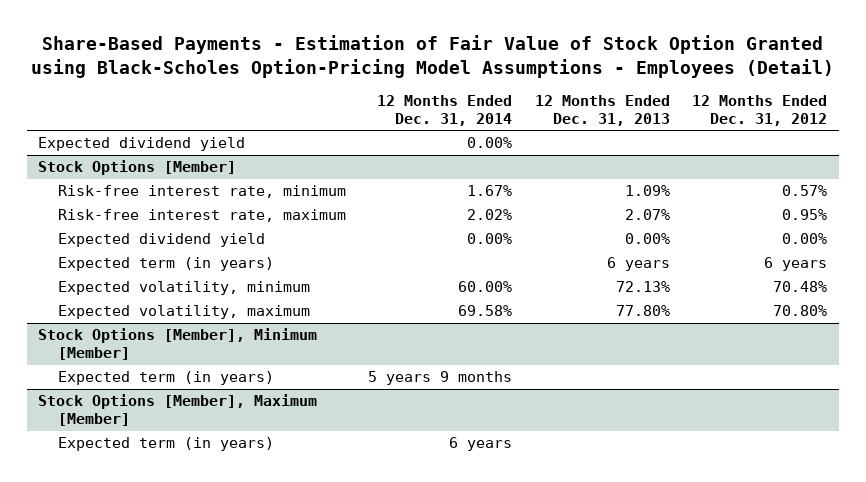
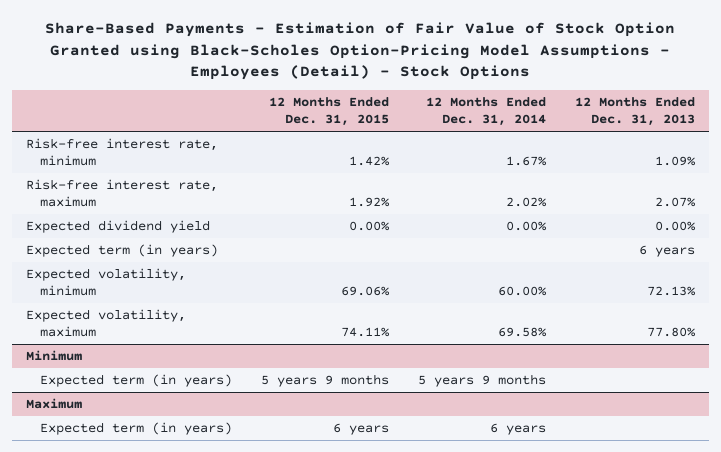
[30,35,834,78] Share-Based Payments - Estimation of Fair Value of Stock Option Granted using Black-Scholes Option-Pricing Model Assumptions - Employees (Detail) -> [45,22,676,81] Share-Based Payments - Estimation of Fair Value of Stock Option Granted using Black-Scholes Option-Pricing Model Assumptions - Employees (Detail) - Stock Options
[692,94,828,126] 12 Months Ended Dec. 31, 2012 -> none
none -> [269,97,390,127] 12 Months Ended Dec. 31, 2015
[38,137,246,152] Expected dividend yield -> none
[38,160,237,176] Stock Options [Member] -> none
[38,328,318,361] Stock Options [Member], Minimum [Member] -> none
none -> [25,350,82,362] Minimum
[38,394,318,427] Stock Options [Member], Maximum [Member] -> none
none -> [25,398,82,410] Maximum

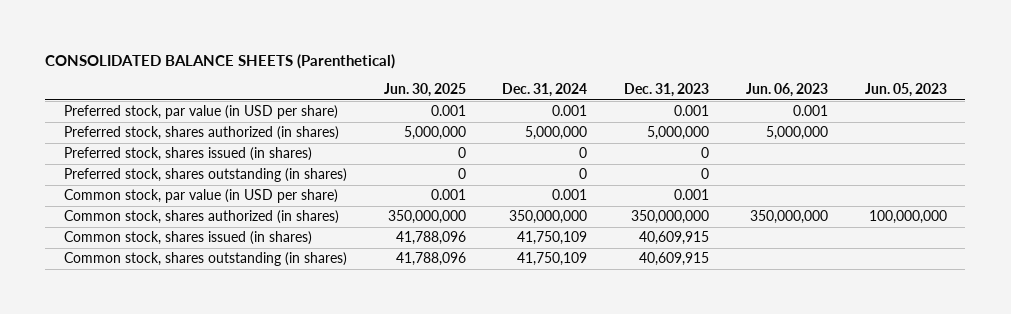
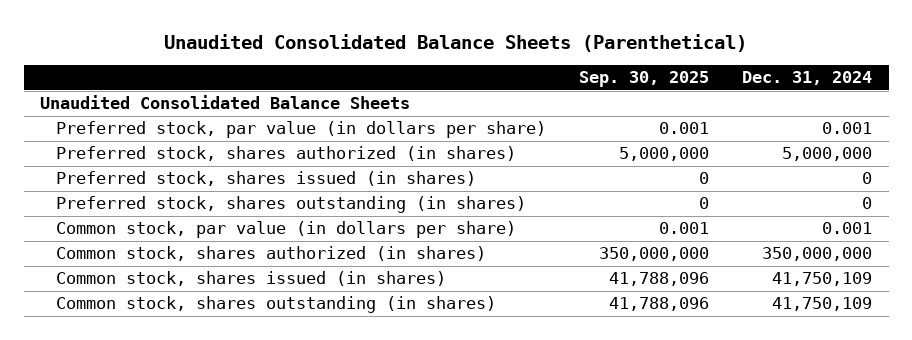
[45,53,396,69] CONSOLIDATED BALANCE SHEETS (Parenthetical) -> [164,33,748,52] Unaudited Consolidated Balance Sheets (Parenthetical)
[383,83,466,98] Jun. 30, 2025 -> none
[624,83,710,98] Dec. 31, 2023 -> none
[746,83,829,98] Jun. 06, 2023 -> none
[864,83,947,98] Jun. 05, 2023 -> none
none -> [579,71,710,88] Sep. 30, 2025
none -> [40,95,411,110] Unaudited Consolidated Balance Sheets
[63,105,338,120] Preferred stock, par value (in USD per share) -> [55,121,546,139] Preferred stock, par value (in dollars per share)
[63,189,338,204] Common stock, par value (in USD per share) -> [55,221,516,239] Common stock, par value (in dollars per share)

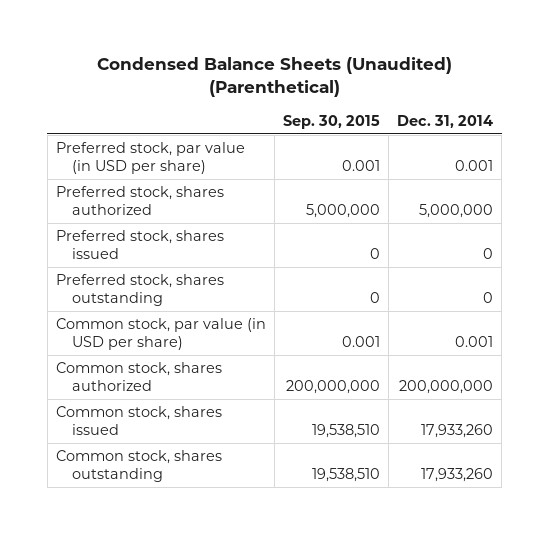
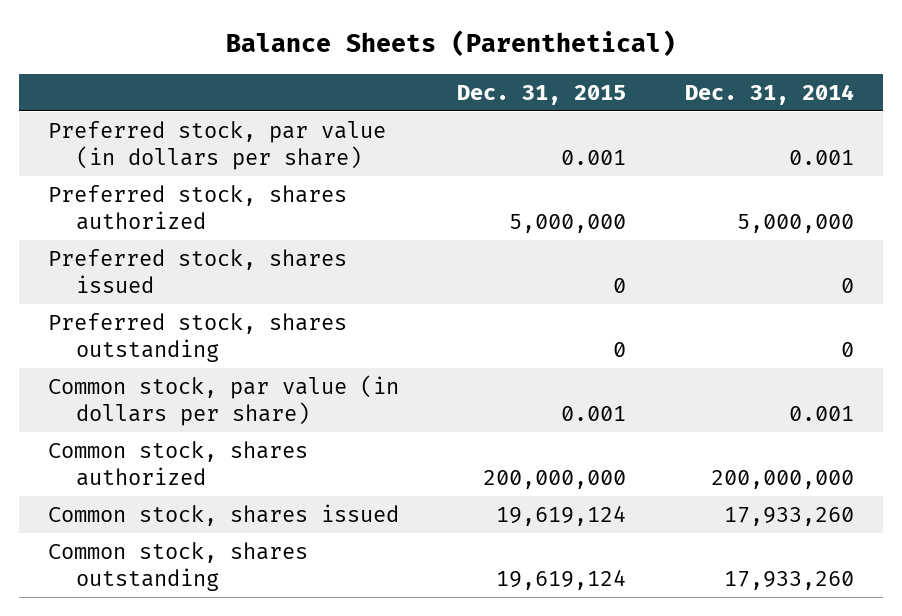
[96,56,452,97] Condensed Balance Sheets (Unaudited) (Parenthetical) -> [225,30,676,57] Balance Sheets (Parenthetical)
[283,114,381,129] Sep. 30, 2015 -> none
none -> [457,84,627,105] Dec. 31, 2015
[55,142,245,174] Preferred stock, par value (in USD per share) -> [48,120,387,171] Preferred stock, par value (in dollars per share)
[55,318,266,350] Common stock, par value (in USD per share) -> [48,374,400,427] Common stock, par value (in dollars per share)

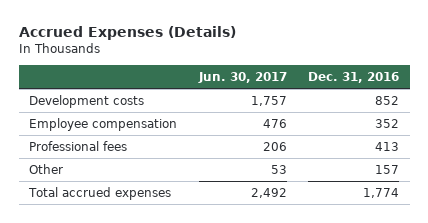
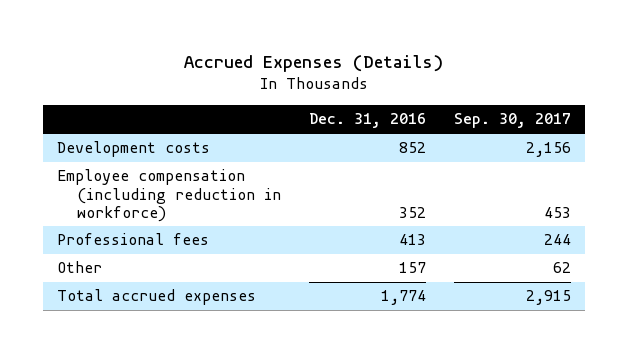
[197,72,287,84] Jun. 30, 2017 -> none
none -> [453,113,571,129] Sep. 30, 2017
[29,117,178,131] Employee compensation -> [57,169,282,222] Employee compensation (including reduction in workforce)

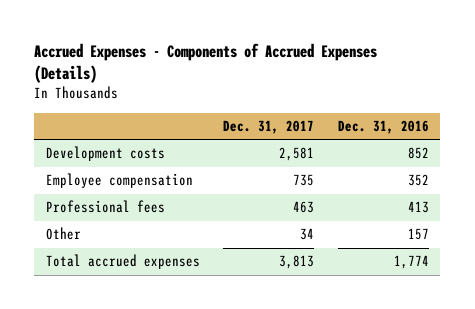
[183,54,443,72] Accrued Expenses (Details) -> [34,42,378,84] Accrued Expenses - Components of Accrued Expenses (Details)
[453,113,571,129] Sep. 30, 2017 -> none
none -> [223,120,315,135] Dec. 31, 2017
[57,169,282,222] Employee compensation (including reduction in workforce) -> [46,173,194,189] Employee compensation

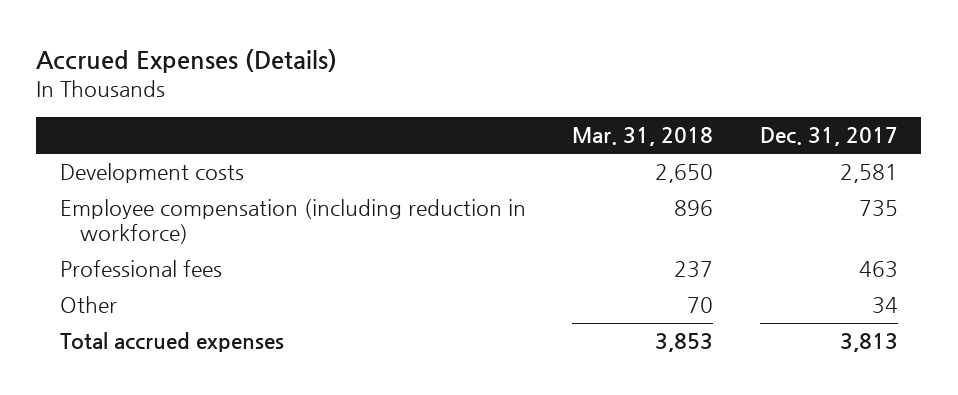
[34,42,378,84] Accrued Expenses - Components of Accrued Expenses (Details) -> [36,49,338,74] Accrued Expenses (Details)
[337,120,429,135] Dec. 31, 2016 -> none
none -> [572,127,714,147] Mar. 31, 2018
[46,173,194,189] Employee compensation -> [59,199,526,244] Employee compensation (including reduction in workforce)

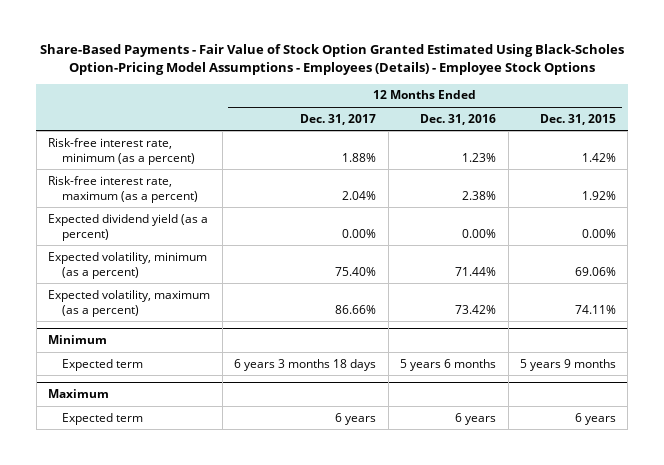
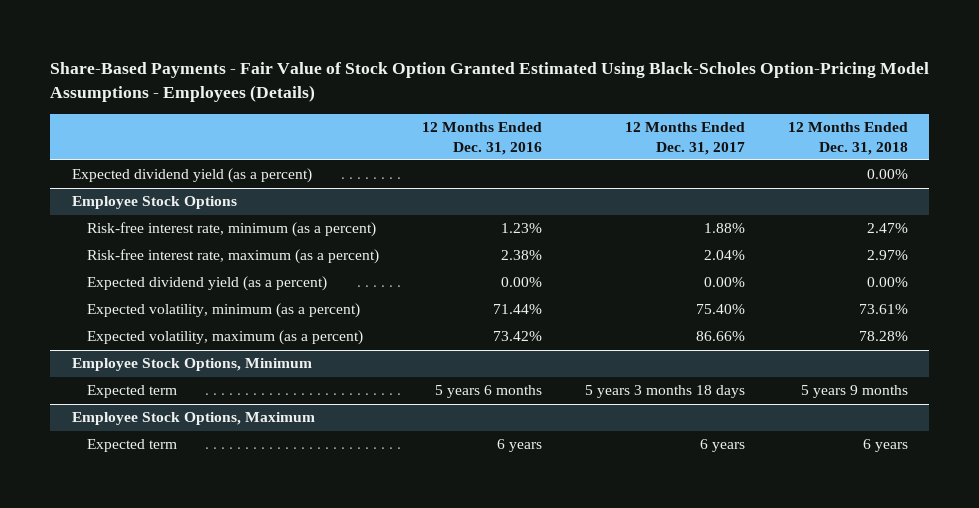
[40,44,625,76] Share-Based Payments - Fair Value of Stock Option Granted Estimated Using Black-Scholes Option-Pricing Model Assumptions - Employees (Details) - Employee Stock Options -> [50,62,930,103] Share-Based Payments - Fair Value of Stock Option Granted Estimated Using Black-Scholes Option-Pricing Model Assumptions - Employees (Details)
[540,113,617,125] Dec. 31, 2015 -> none
none -> [787,121,908,155] 12 Months Ended Dec. 31, 2018
none -> [71,168,312,184] Expected dividend yield (as a percent)
none -> [71,196,237,210] Employee Stock Options
[48,335,108,345] Minimum -> none
[48,389,110,399] Maximum -> none
none -> [71,358,312,372] Employee Stock Options, Minimum
[234,358,377,371] 6 years 3 months 18 days -> [584,385,745,399] 5 years 3 months 18 days
none -> [71,412,315,426] Employee Stock Options, Maximum

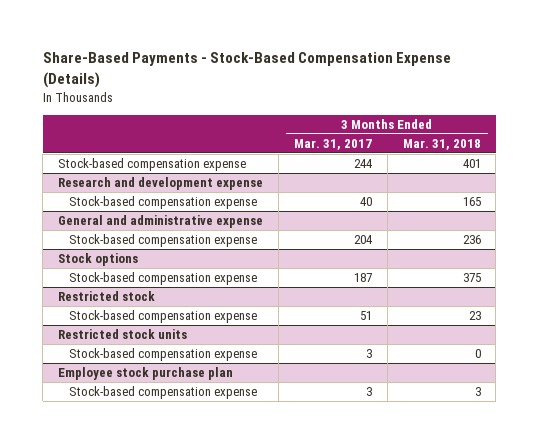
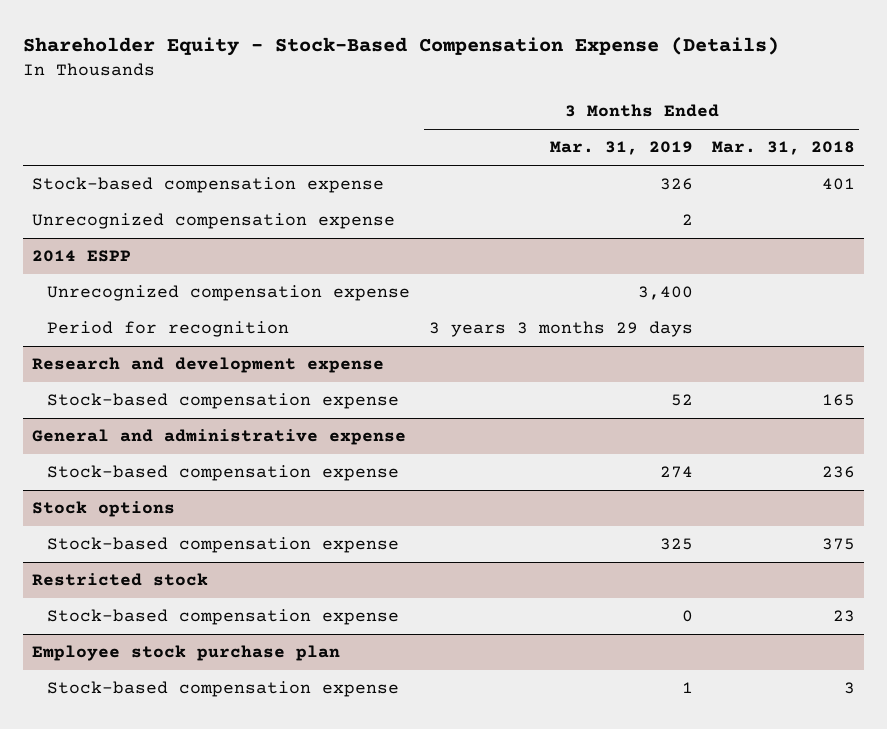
[42,52,451,88] Share-Based Payments - Stock-Based Compensation Expense (Details) -> [22,36,779,56] Shareholder Equity - Stock-Based Compensation Expense (Details)
[293,138,372,150] Mar. 31, 2017 -> none
none -> [550,141,694,156] Mar. 31, 2019
none -> [32,213,396,230] Unrecognized compensation expense
none -> [32,250,132,263] 2014 ESPP
none -> [47,285,411,302] Unrecognized compensation expense
none -> [47,321,290,338] Period for recognition
[58,329,188,340] Restricted stock units -> none
[69,348,258,362] Stock-based compensation expense -> none

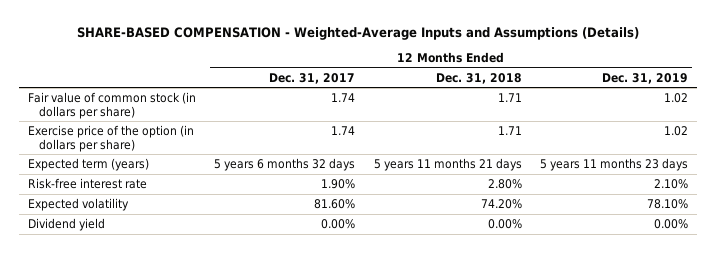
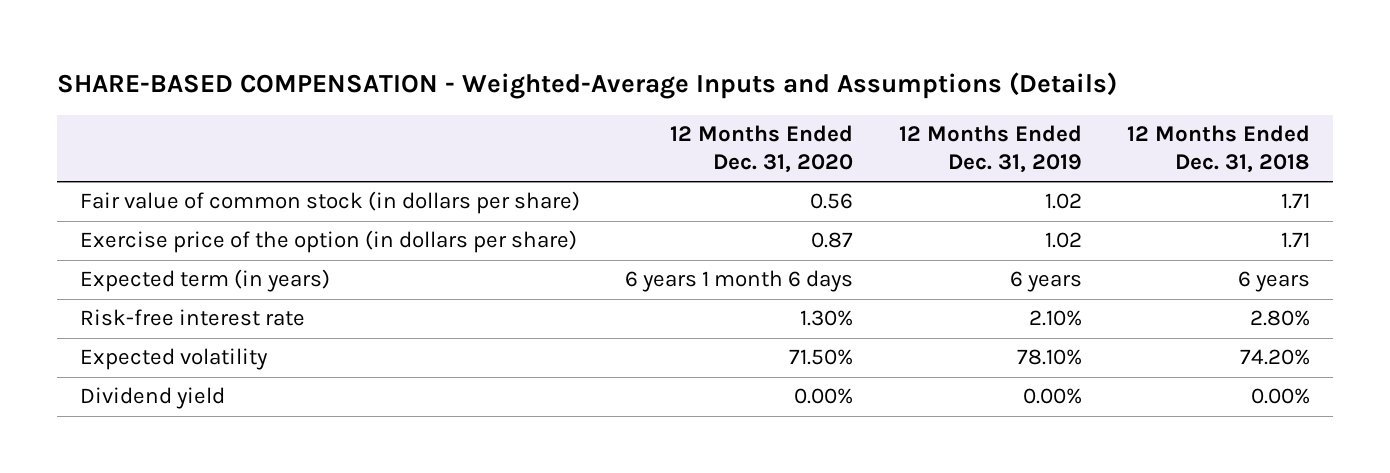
[269,72,356,84] Dec. 31, 2017 -> none
none -> [670,125,854,174] 12 Months Ended Dec. 31, 2020
[27,157,149,171] Expected term (years) -> [79,269,330,293] Expected term (in years)
[373,157,522,171] 5 years 11 months 21 days -> [1238,271,1311,293] 6 years
[539,157,688,171] 5 years 11 months 23 days -> [1009,271,1082,293] 6 years

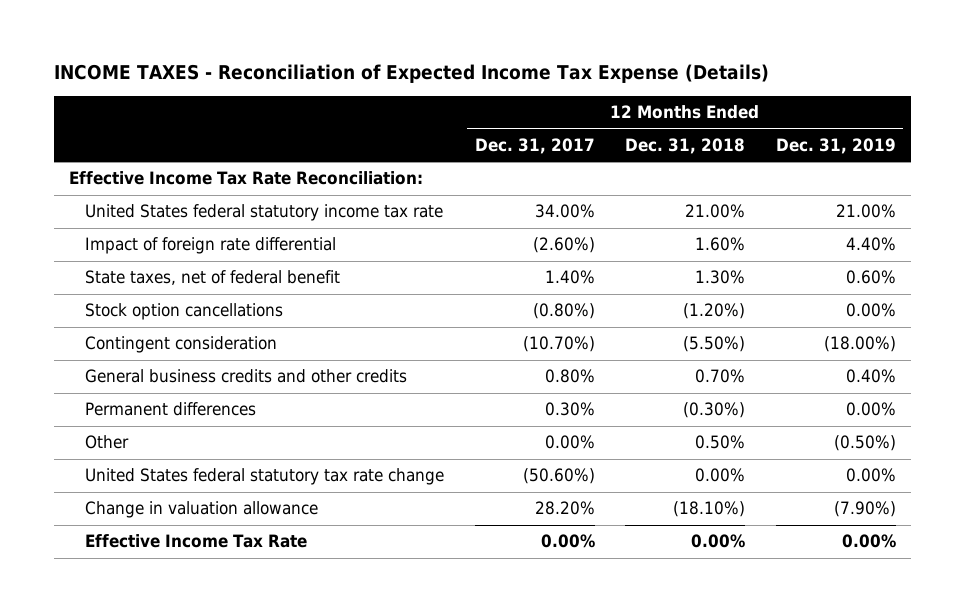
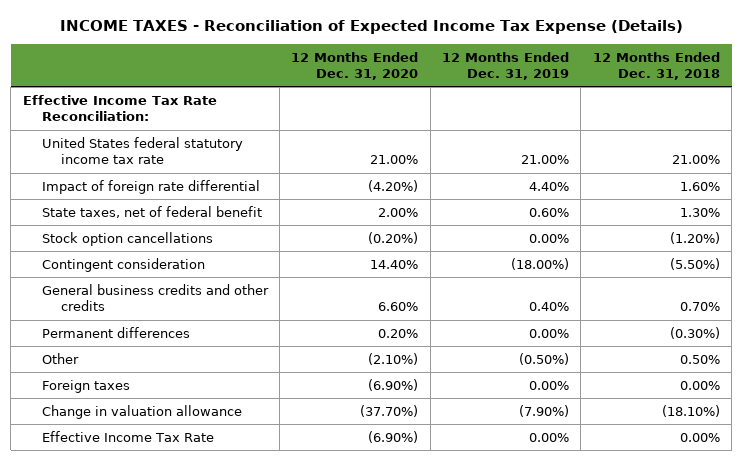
[474,137,595,154] Dec. 31, 2017 -> none
none -> [291,51,419,80] 12 Months Ended Dec. 31, 2020
[84,468,444,486] United States federal statutory tax rate change -> [41,379,130,393] Foreign taxes

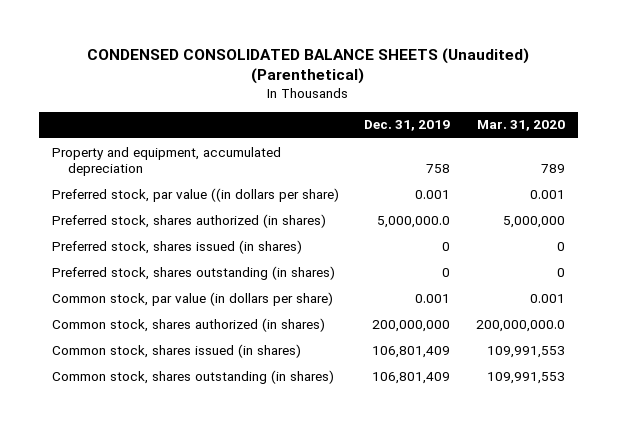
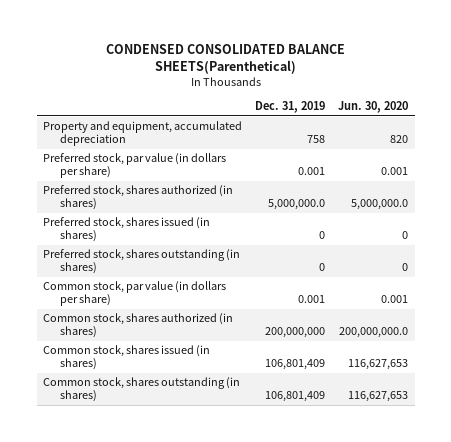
[87,47,530,85] CONDENSED CONSOLIDATED BALANCE SHEETS (Unaudited) (Parenthetical) -> [105,43,345,75] CONDENSED CONSOLIDATED BALANCE SHEETS(Parenthetical)
[477,120,566,132] Mar. 31, 2020 -> none
none -> [338,101,409,114] Jun. 30, 2020
[51,187,339,202] Preferred stock, par value ((in dollars per share) -> [43,153,227,179] Preferred stock, par value (in dollars per share)

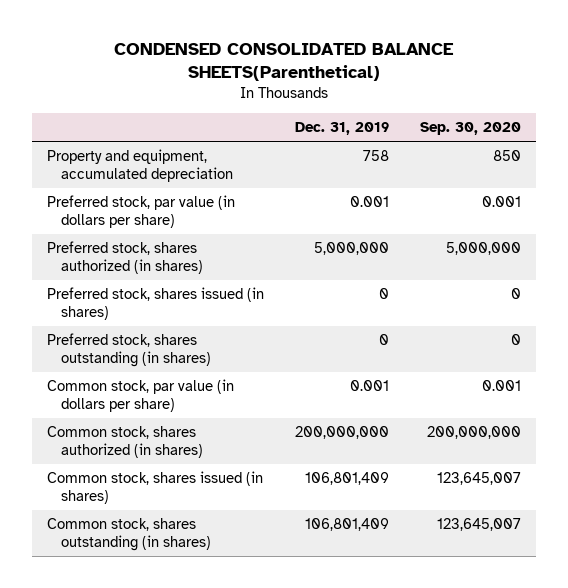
[338,101,409,114] Jun. 30, 2020 -> none
none -> [419,122,521,136] Sep. 30, 2020
[268,199,326,211] 5,000,000.0 -> [313,241,389,255] 5,000,000

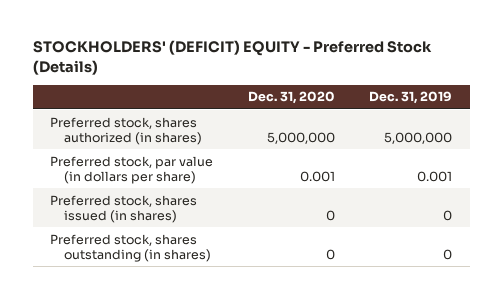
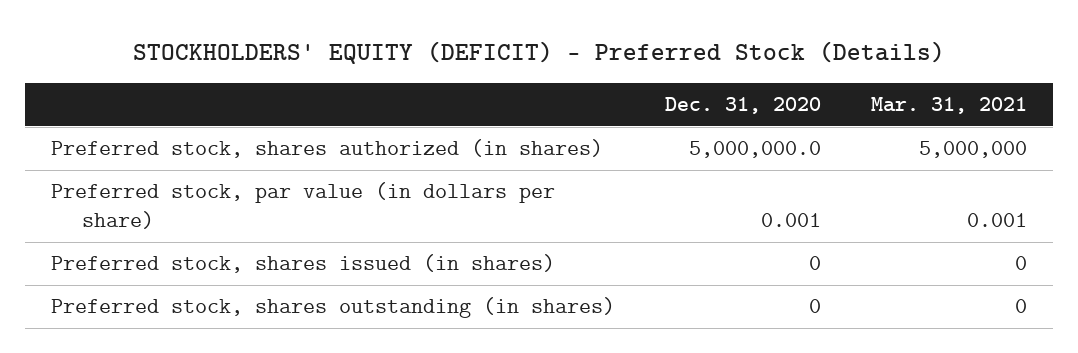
[32,40,432,75] STOCKHOLDERS' (DEFICIT) EQUITY - Preferred Stock (Details) -> [132,41,945,65] STOCKHOLDERS' EQUITY (DEFICIT) - Preferred Stock (Details)
[369,91,453,105] Dec. 31, 2019 -> none
none -> [871,97,1028,115] Mar. 31, 2021
[266,131,335,144] 5,000,000 -> [688,141,821,159] 5,000,000.0

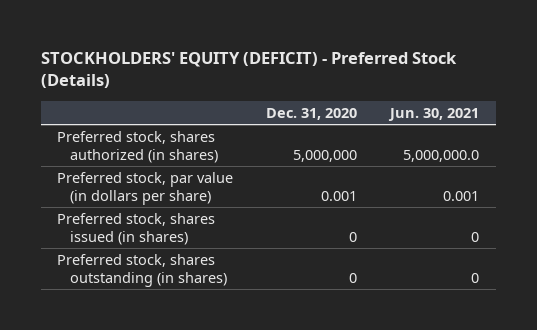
[871,97,1028,115] Mar. 31, 2021 -> none
none -> [388,107,480,121] Jun. 30, 2021
[688,141,821,159] 5,000,000.0 -> [293,149,358,162] 5,000,000

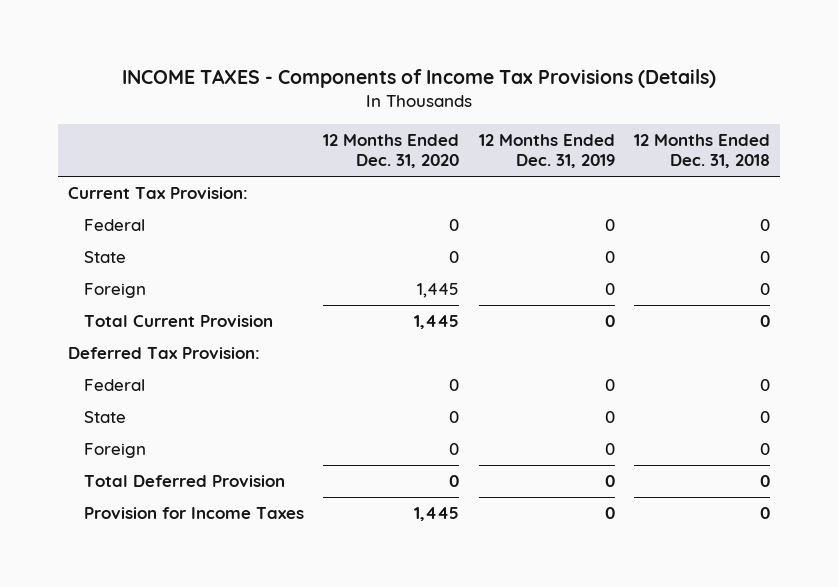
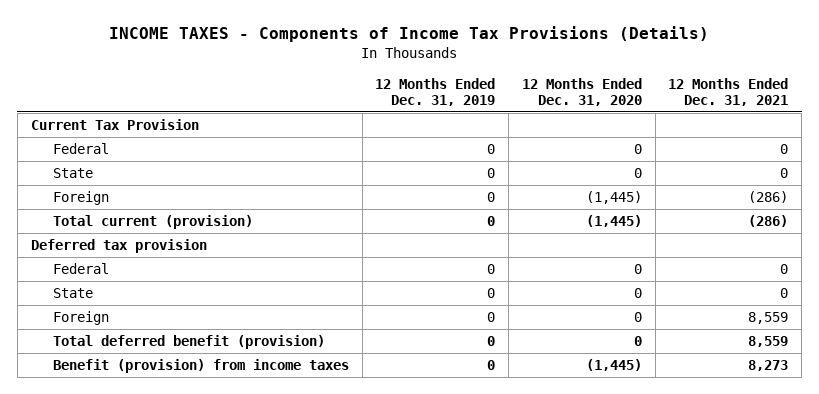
[634,133,771,169] 12 Months Ended Dec. 31, 2018 -> none
none -> [668,77,789,107] 12 Months Ended Dec. 31, 2021
[67,186,248,199] Current Tax Provision: -> [30,118,199,130] Current Tax Provision
[417,282,460,298] 1,445 -> [585,190,642,204] (1,445)
[83,314,273,327] Total Current Provision -> [52,214,253,229] Total current (provision)
[414,314,460,329] 1,445 -> [585,214,642,227] (1,445)
[67,346,260,359] Deferred Tax Provision: -> [30,238,207,253] Deferred tax provision
[83,474,285,487] Total Deferred Provision -> [52,334,325,349] Total deferred benefit (provision)
[83,506,304,519] Provision for Income Taxes -> [52,358,349,373] Benefit (provision) from income taxes
[414,506,460,521] 1,445 -> [585,358,642,371] (1,445)

